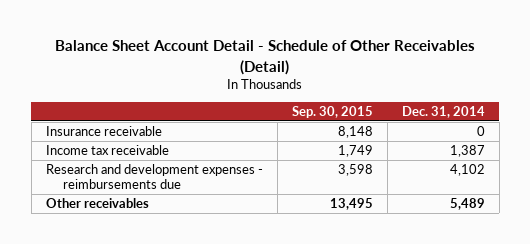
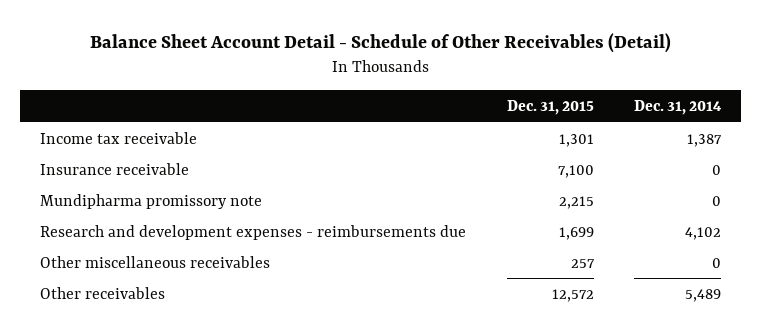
[291,106,373,119] Sep. 30, 2015 -> none
none -> [506,100,594,116] Dec. 31, 2015
[45,126,162,137] Insurance receivable -> [40,162,190,175] Insurance receivable
none -> [40,193,263,209] Mundipharma promissory note
none -> [40,255,271,268] Other miscellaneous receivables

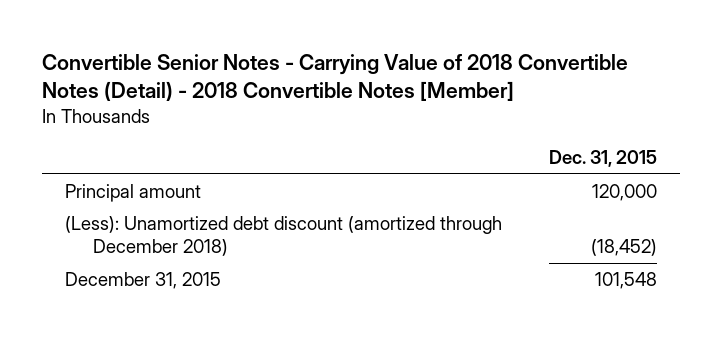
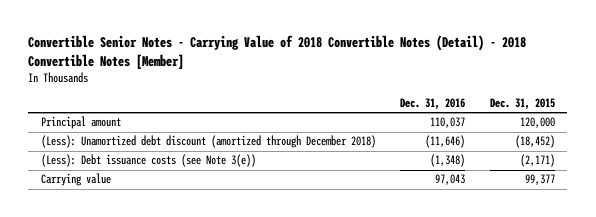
none -> [400,98,466,111] Dec. 31, 2016
[64,271,221,289] December 31, 2015 -> none
none -> [40,154,256,168] (Less): Debt issuance costs (see Note 3(e))
none -> [40,173,111,187] Carrying value

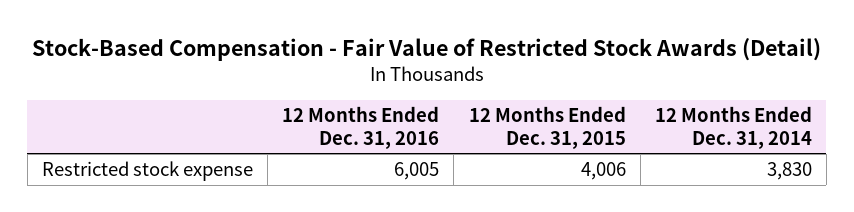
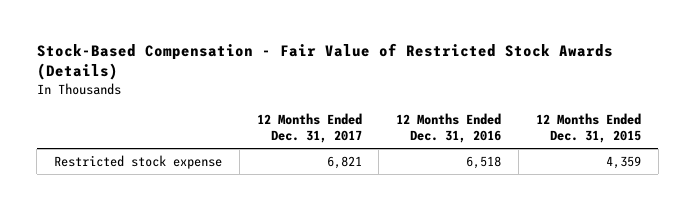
[31,38,821,62] Stock-Based Compensation - Fair Value of Restricted Stock Awards (Detail) -> [36,43,613,81] Stock-Based Compensation - Fair Value of Restricted Stock Awards (Details)
[654,106,812,149] 12 Months Ended Dec. 31, 2014 -> none
none -> [256,112,362,143] 12 Months Ended Dec. 31, 2017
[394,162,440,181] 6,005 -> [466,156,502,170] 6,518
[580,162,626,181] 4,006 -> [605,156,641,170] 4,359

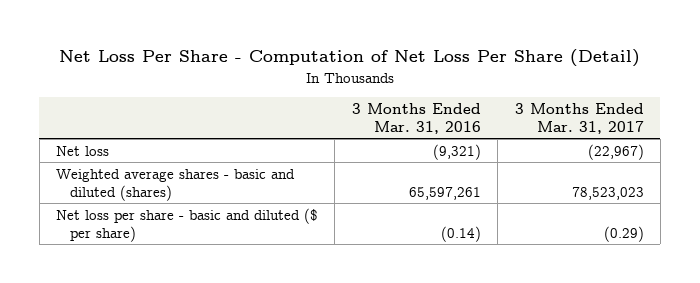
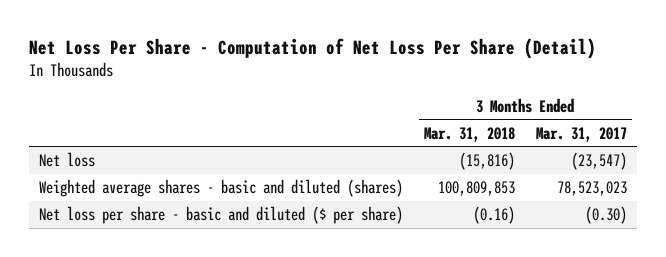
[351,103,481,135] 3 Months Ended Mar. 31, 2016 -> none
none -> [423,126,515,142] Mar. 31, 2018
[587,143,644,160] (22,967) -> [570,152,627,171] (23,547)
[603,225,644,242] (0.29) -> [584,206,627,225] (0.30)

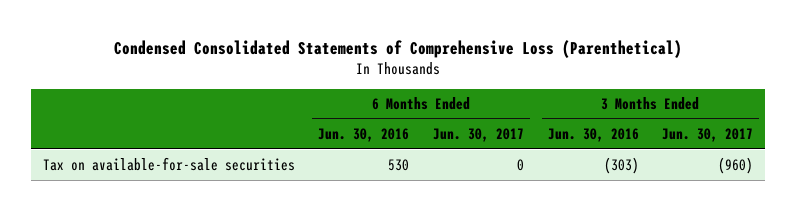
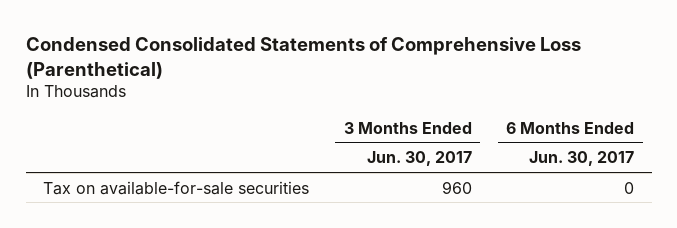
[318,128,410,143] Jun. 30, 2016 -> none
[547,128,639,143] Jun. 30, 2016 -> none
[718,157,754,175] (960) -> [441,180,472,194] 960

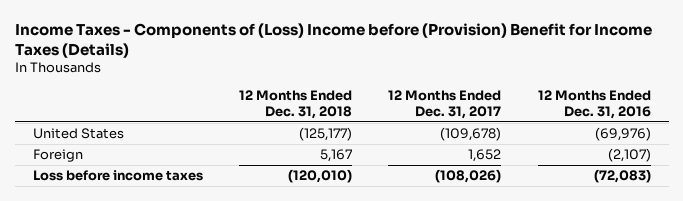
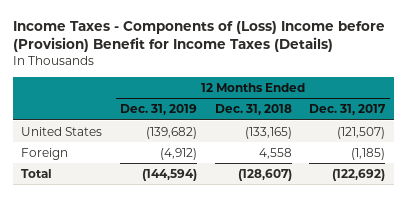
[537,90,651,120] 12 Months Ended Dec. 31, 2016 -> none
none -> [120,103,198,115] Dec. 31, 2019
[32,170,203,182] Loss before income taxes -> none
[299,127,353,142] (125,177) -> [244,126,292,139] (133,165)
[440,127,502,142] (109,678) -> [337,126,386,139] (121,507)
[320,149,353,163] 5,167 -> [258,147,292,159] 4,558
[468,149,502,163] 1,652 -> [351,147,386,160] (1,185)
none -> [21,168,53,178] Total

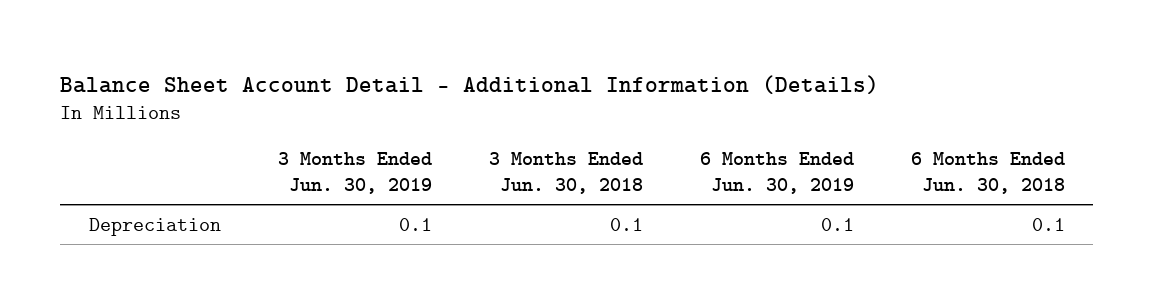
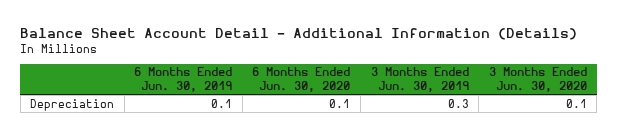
[488,152,643,194] 3 Months Ended Jun. 30, 2018 -> none
[910,152,1065,194] 6 Months Ended Jun. 30, 2018 -> none
none -> [252,67,351,93] 6 Months Ended Jun. 30, 2020
none -> [488,67,587,93] 3 Months Ended Jun. 30, 2020
[398,217,432,231] 0.1 -> [447,98,469,108] 0.3

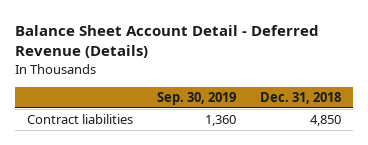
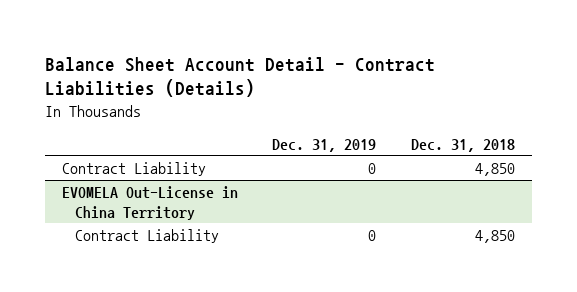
[15,24,320,59] Balance Sheet Account Detail - Deferred Revenue (Details) -> [44,56,435,98] Balance Sheet Account Detail - Contract Liabilities (Details)
[157,92,237,106] Sep. 30, 2019 -> none
none -> [272,138,377,152] Dec. 31, 2019
[27,114,134,125] Contract liabilities -> [62,161,207,176] Contract Liability
none -> [62,185,239,220] EVOMELA Out-License in China Territory
none -> [74,228,219,243] Contract Liability

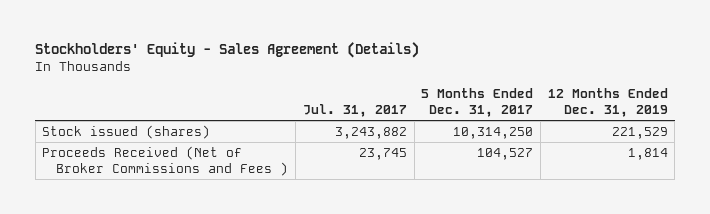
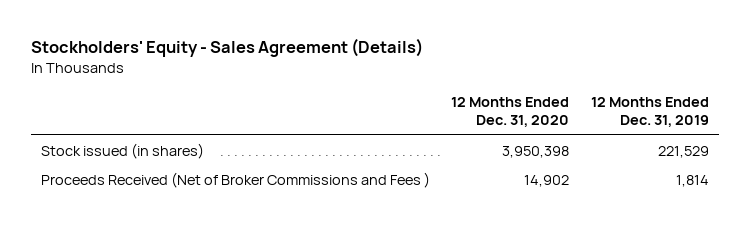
[302,103,407,117] Jul. 31, 2017 -> none
[421,88,534,117] 5 Months Ended Dec. 31, 2017 -> none
none -> [451,96,570,128] 12 Months Ended Dec. 31, 2020
[42,125,211,140] Stock issued (shares) -> [41,142,205,159] Stock issued (in shares)

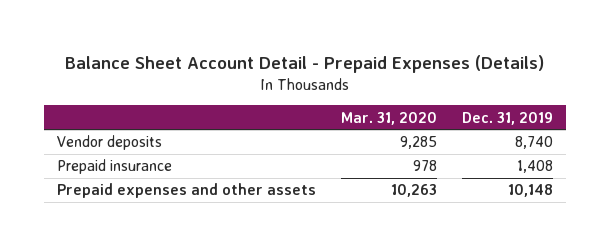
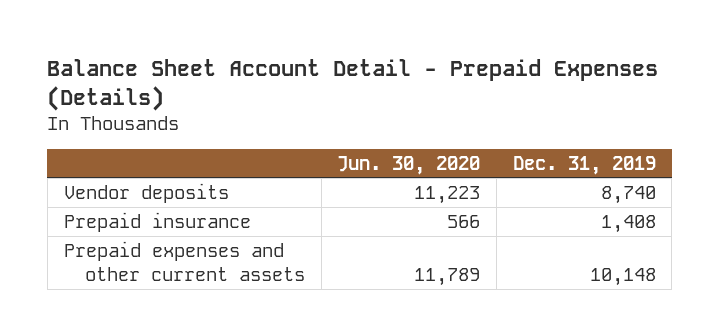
[341,111,438,125] Mar. 31, 2020 -> none
none -> [337,155,481,175] Jun. 30, 2020
[56,183,316,199] Prepaid expenses and other assets -> [63,240,305,281] Prepaid expenses and other current assets

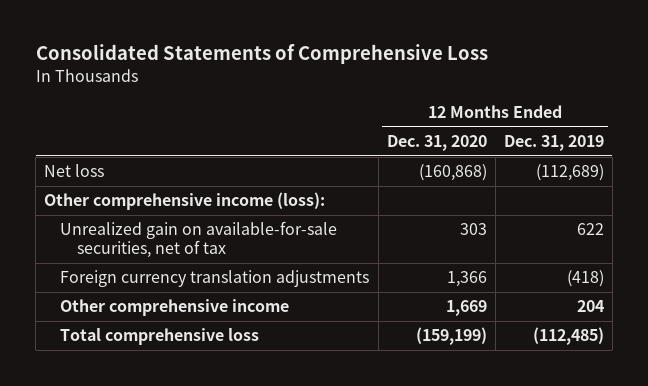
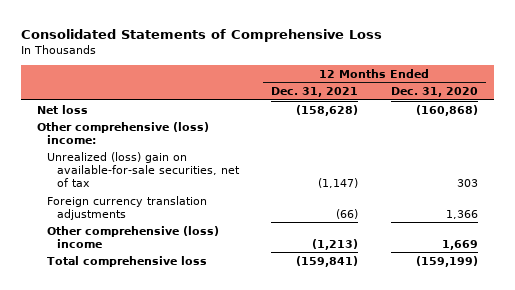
[503,135,604,152] Dec. 31, 2019 -> none
none -> [271,86,359,97] Dec. 31, 2021
[44,192,326,211] Other comprehensive income (loss): -> [37,121,210,144] Other comprehensive (loss) income:
[60,221,338,258] Unrealized gain on available-for-sale securities, net of tax -> [47,151,241,187] Unrealized (loss) gain on available-for-sale securities, net of tax
[60,299,290,317] Other comprehensive income -> [47,225,220,248] Other comprehensive (loss) income

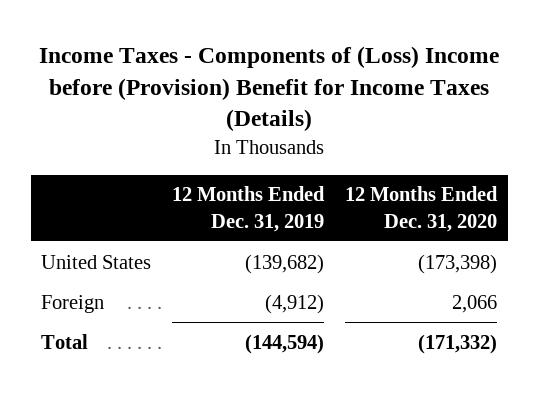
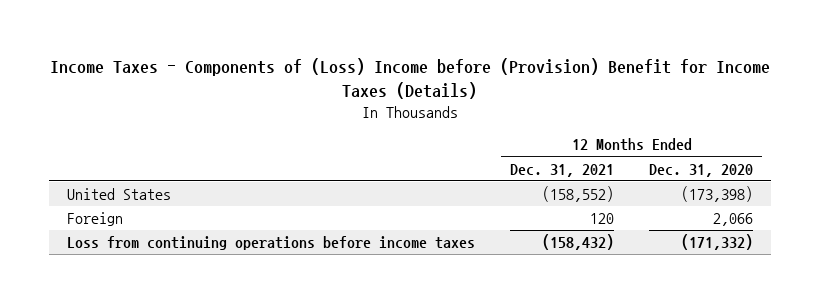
[172,186,326,232] 12 Months Ended Dec. 31, 2019 -> none
none -> [509,163,614,177] Dec. 31, 2021
[41,333,89,349] Total -> [66,236,475,251] Loss from continuing operations before income taxes

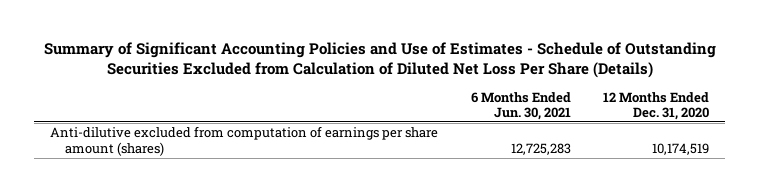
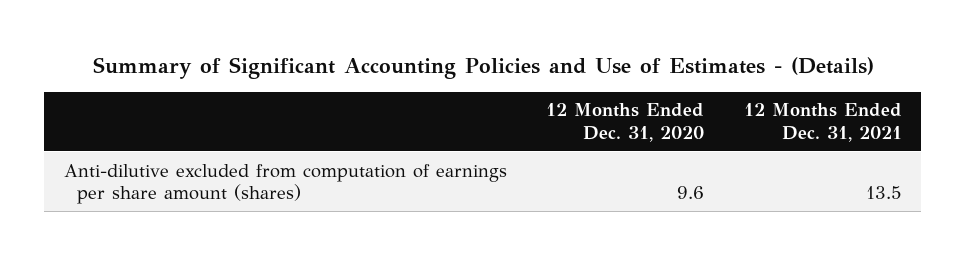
[43,42,716,79] Summary of Significant Accounting Policies and Use of Estimates - Schedule of Outstanding Securities Excluded from Calculation of Diluted Net Loss Per Share (Details) -> [92,57,874,80] Summary of Significant Accounting Policies and Use of Estimates - (Details)
[470,91,571,120] 6 Months Ended Jun. 30, 2021 -> none
none -> [743,103,902,142] 12 Months Ended Dec. 31, 2021
[652,142,710,155] 10,174,519 -> [677,186,705,200] 9.6

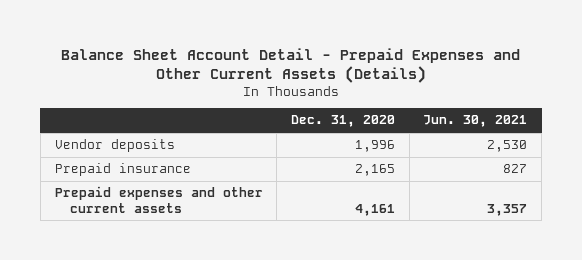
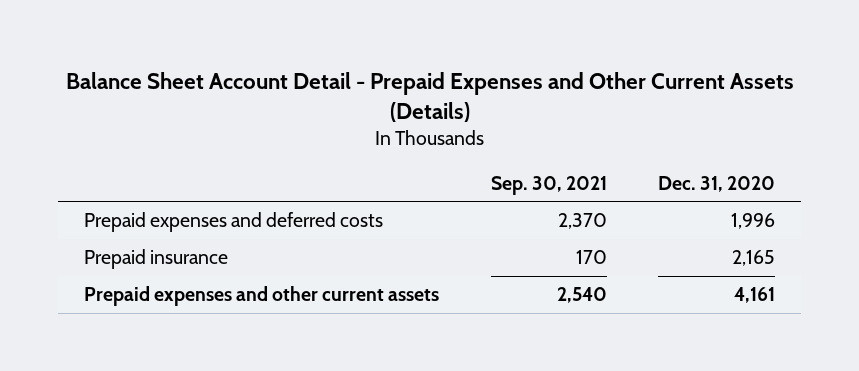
[423,115,528,128] Jun. 30, 2021 -> none
none -> [490,175,607,195] Sep. 30, 2021
[54,139,175,153] Vendor deposits -> [84,212,384,233] Prepaid expenses and deferred costs

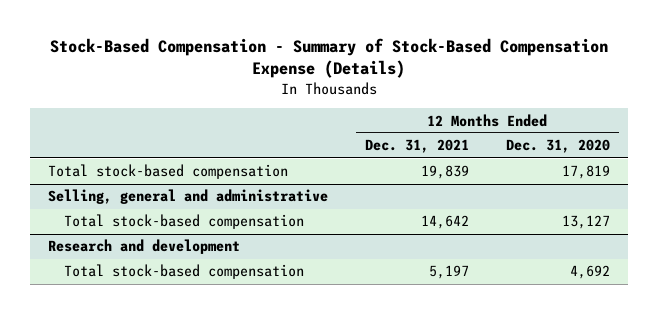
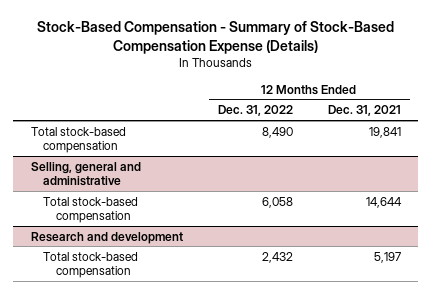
[505,139,610,154] Dec. 31, 2020 -> none
none -> [217,105,293,117] Dec. 31, 2022
[420,165,469,180] 19,839 -> [368,126,401,138] 19,841
[420,215,469,230] 14,642 -> [365,196,402,208] 14,644

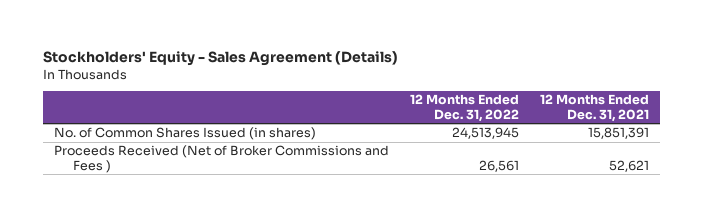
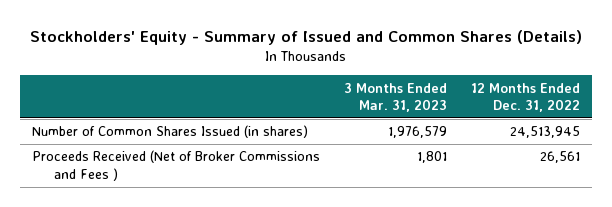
[42,50,398,66] Stockholders' Equity - Sales Agreement (Details) -> [30,30,583,46] Stockholders' Equity - Summary of Issued and Common Shares (Details)
[540,94,650,122] 12 Months Ended Dec. 31, 2021 -> none
none -> [344,82,448,113] 3 Months Ended Mar. 31, 2023
[53,127,316,141] No. of Common Shares Issued (in shares) -> [32,125,309,139] Number of Common Shares Issued (in shares)

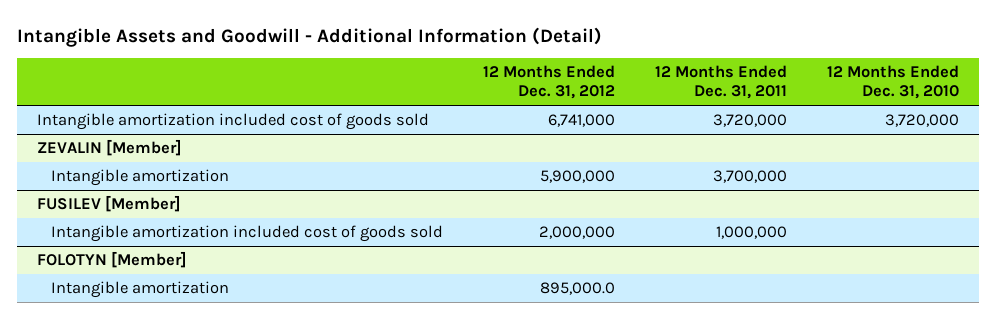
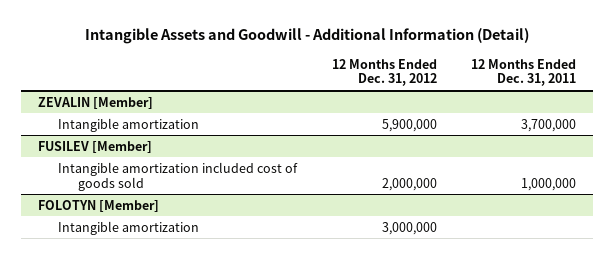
[826,65,959,100] 12 Months Ended Dec. 31, 2010 -> none
[36,113,429,131] Intangible amortization included cost of goods sold -> none
[539,282,615,296] 895,000.0 -> [381,221,437,235] 3,000,000

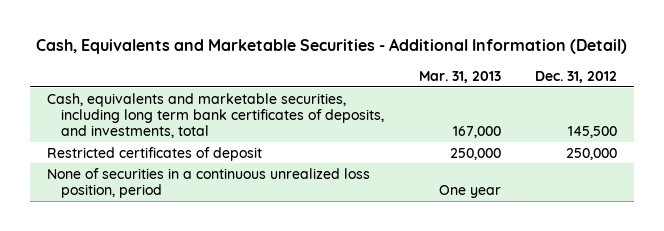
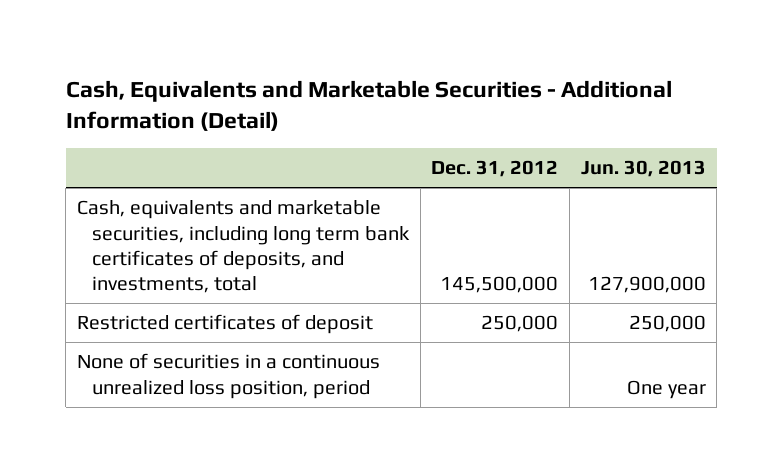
[418,70,501,83] Mar. 31, 2013 -> none
none -> [580,160,706,178] Jun. 30, 2013
[567,126,617,139] 145,500 -> [440,276,559,294] 145,500,000

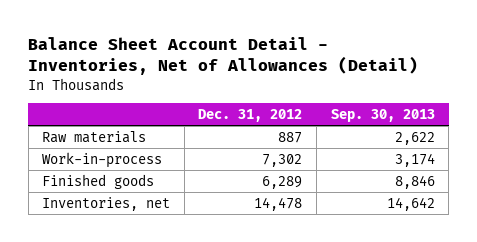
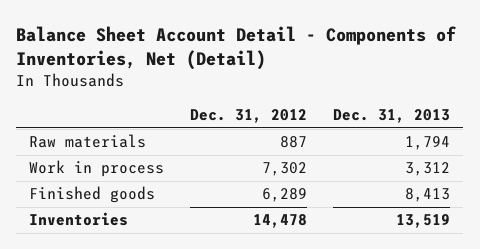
[28,36,419,75] Balance Sheet Account Detail - Inventories, Net of Allowances (Detail) -> [16,25,457,71] Balance Sheet Account Detail - Components of Inventories, Net (Detail)
[330,109,435,123] Sep. 30, 2013 -> none
none -> [333,109,451,124] Dec. 31, 2013
[42,151,163,168] Work-in-process -> [29,160,165,178] Work in process
[42,196,171,211] Inventories, net -> [29,212,129,227] Inventories

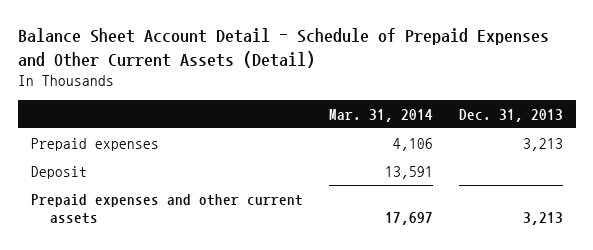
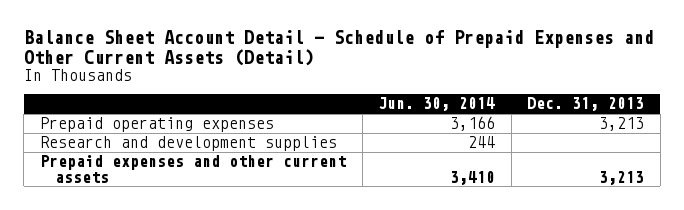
[328,108,433,122] Mar. 31, 2014 -> none
none -> [378,97,496,112] Jun. 30, 2014
[30,165,87,179] Deposit -> none
[30,137,159,151] Prepaid expenses -> [39,117,274,133] Prepaid operating expenses
none -> [39,136,337,152] Research and development supplies

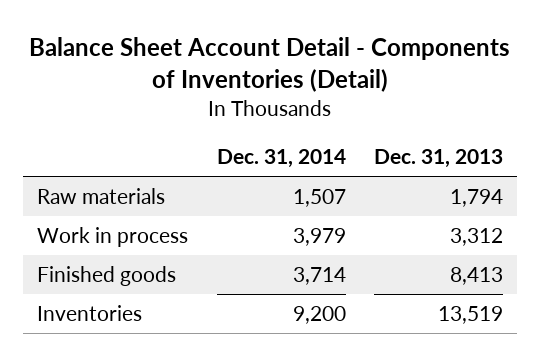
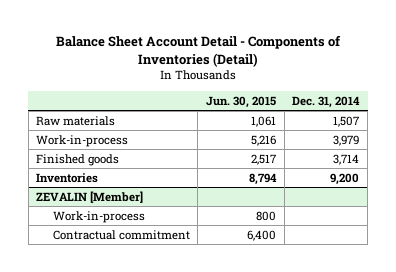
[373,149,503,169] Dec. 31, 2013 -> none
none -> [206,95,277,108] Jun. 30, 2015
[37,227,189,248] Work in process -> [36,134,129,147] Work-in-process
none -> [36,190,144,203] ZEVALIN [Member]
none -> [52,210,145,223] Work-in-process
none -> [52,229,190,240] Contractual commitment

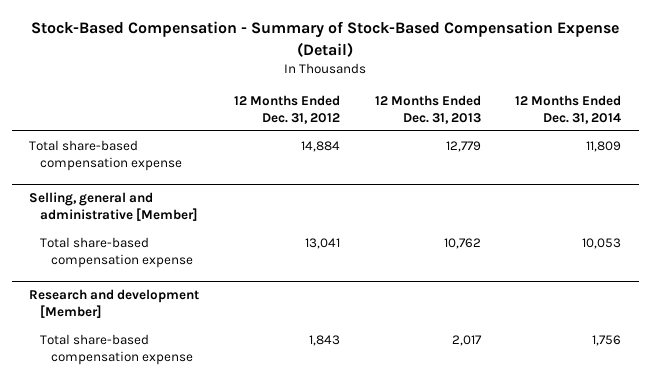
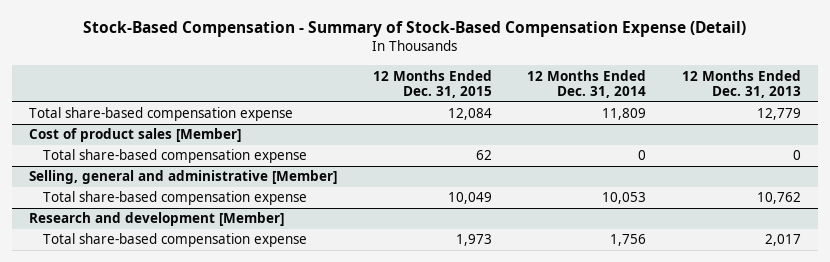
[233,94,340,124] 12 Months Ended Dec. 31, 2012 -> none
none -> [372,69,492,99] 12 Months Ended Dec. 31, 2015
none -> [29,128,242,143] Cost of product sales [Member]
none -> [43,149,308,164] Total share-based compensation expense

